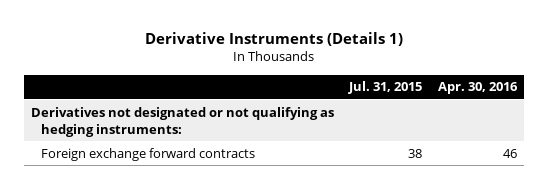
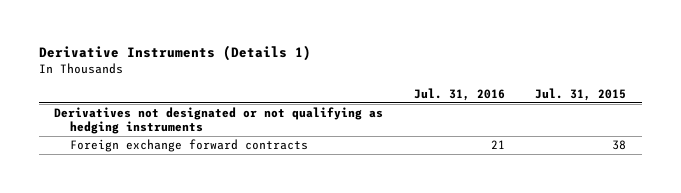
[437,82,518,95] Apr. 30, 2016 -> none
none -> [413,87,505,101] Jul. 31, 2016
[31,106,335,137] Derivatives not designated or not qualifying as hedging instruments: -> [54,106,384,135] Derivatives not designated or not qualifying as hedging instruments

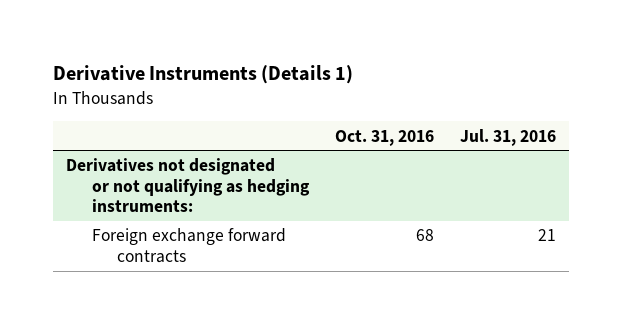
[535,87,627,101] Jul. 31, 2015 -> none
none -> [334,129,434,146] Oct. 31, 2016
[54,106,384,135] Derivatives not designated or not qualifying as hedging instruments -> [66,158,310,213] Derivatives not designated or not qualifying as hedging instruments:

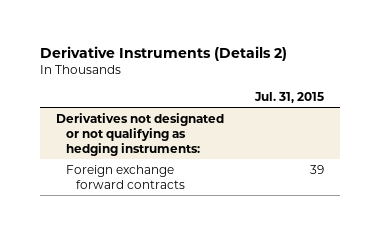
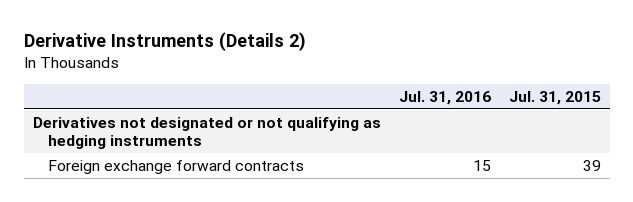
none -> [398,90,491,105] Jul. 31, 2016
[55,112,224,156] Derivatives not designated or not qualifying as hedging instruments: -> [32,116,381,150] Derivatives not designated or not qualifying as hedging instruments

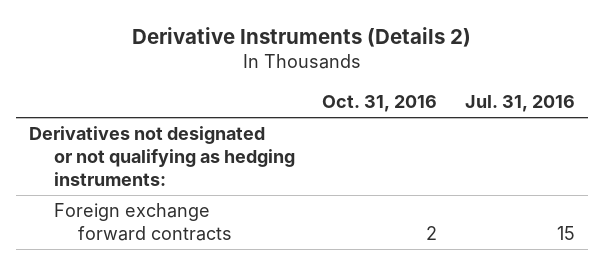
[508,90,601,105] Jul. 31, 2015 -> none
none -> [322,94,438,112] Oct. 31, 2016
[32,116,381,150] Derivatives not designated or not qualifying as hedging instruments -> [29,126,295,186] Derivatives not designated or not qualifying as hedging instruments:

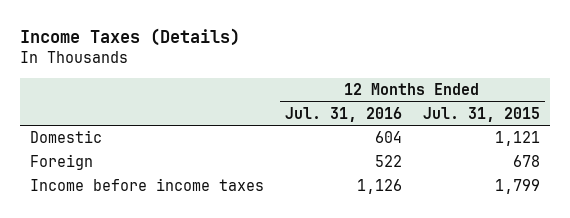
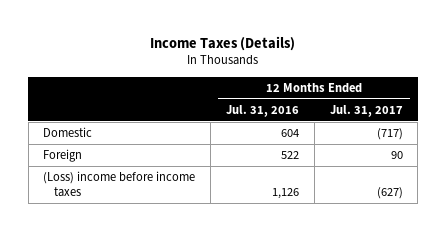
[422,107,540,123] Jul. 31, 2015 -> none
none -> [329,105,403,118] Jul. 31, 2017
[30,178,265,192] Income before income taxes -> [43,171,196,197] (Loss) income before income taxes

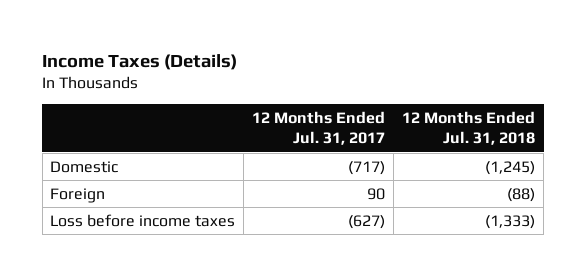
[225,105,299,118] Jul. 31, 2016 -> none
none -> [402,111,536,146] 12 Months Ended Jul. 31, 2018
[43,171,196,197] (Loss) income before income taxes -> [50,213,236,227] Loss before income taxes

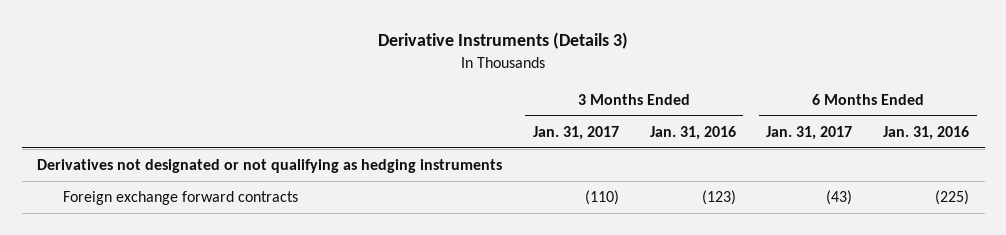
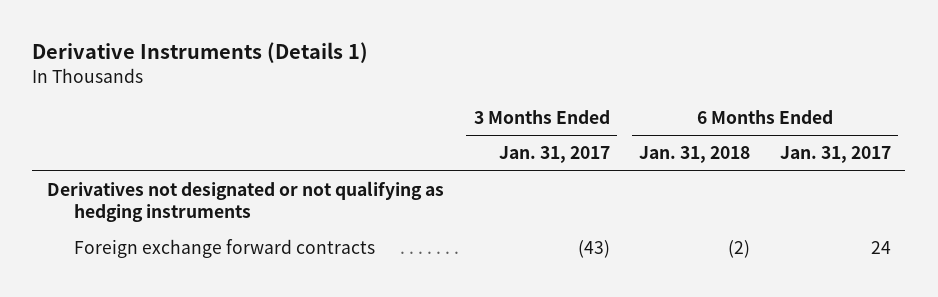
[378,32,629,50] Derivative Instruments (Details 3) -> [32,42,369,64] Derivative Instruments (Details 1)
[649,125,736,140] Jan. 31, 2016 -> none
[883,125,970,140] Jan. 31, 2016 -> none
none -> [639,146,751,164] Jan. 31, 2018
[585,190,620,206] (110) -> [577,240,610,259] (43)
[826,190,853,206] (43) -> [870,241,891,255] 24

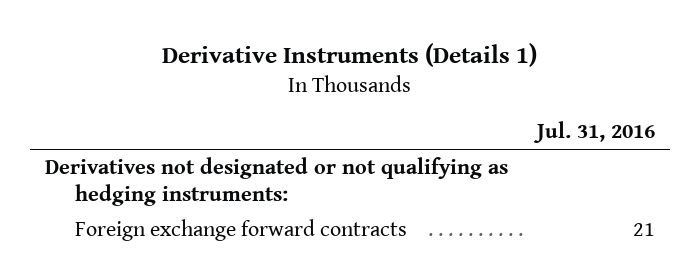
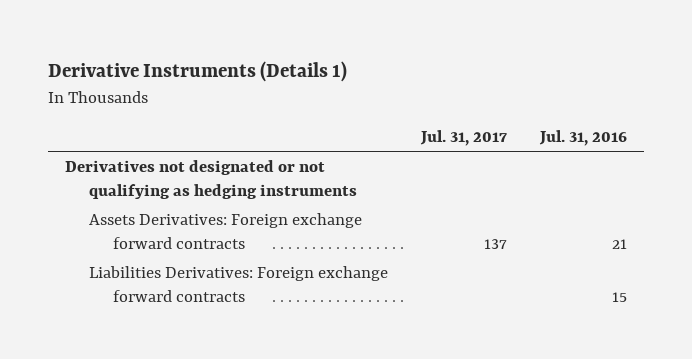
none -> [420,129,508,146] Jul. 31, 2017
[44,157,508,207] Derivatives not designated or not qualifying as hedging instruments: -> [64,160,357,199] Derivatives not designated or not qualifying as hedging instruments
[74,219,407,242] Foreign exchange forward contracts -> [88,213,362,249] Assets Derivatives: Foreign exchange forward contracts
none -> [88,266,388,302] Liabilities Derivatives: Foreign exchange forward contracts

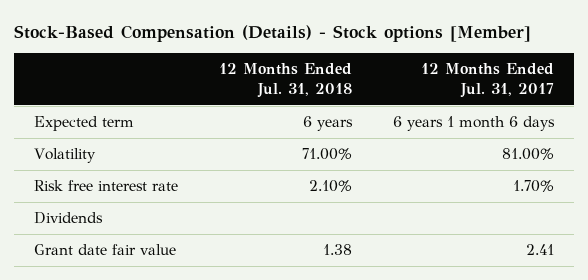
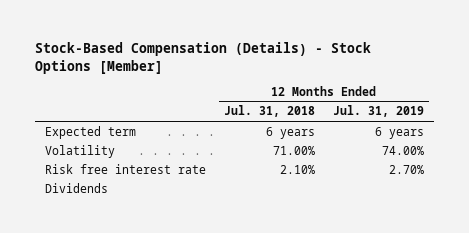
[14,24,532,42] Stock-Based Compensation (Details) - Stock options [Member] -> [35,42,372,74] Stock-Based Compensation (Details) - Stock Options [Member]
[420,63,554,99] 12 Months Ended Jul. 31, 2017 -> none
none -> [333,105,425,118] Jul. 31, 2019
[34,244,177,256] Grant date fair value -> none

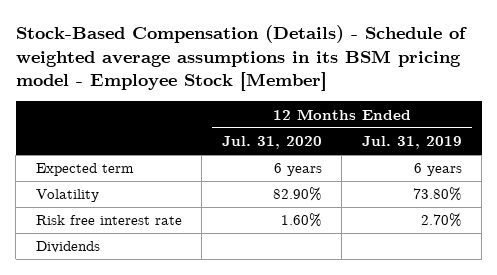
[35,42,372,74] Stock-Based Compensation (Details) - Stock Options [Member] -> [15,25,467,92] Stock-Based Compensation (Details) - Schedule of weighted average assumptions in its BSM pricing model - Employee Stock [Member]
[223,105,315,118] Jul. 31, 2018 -> none
none -> [221,136,322,150] Jul. 31, 2020
[382,145,425,155] 74.00% -> [412,187,462,202] 73.80%

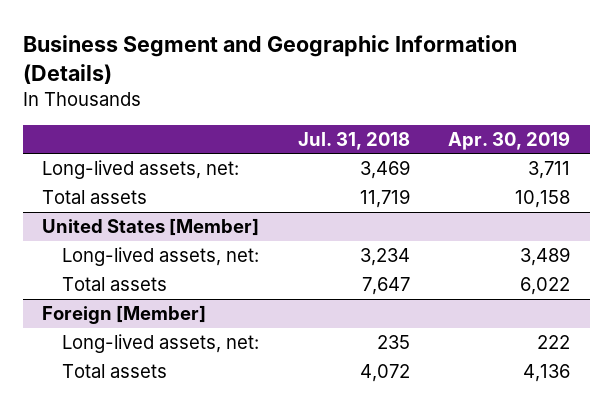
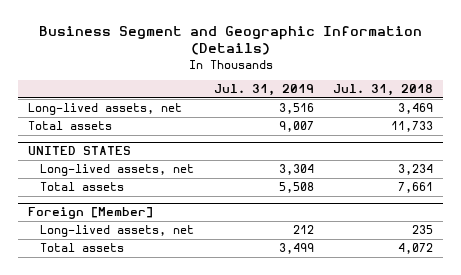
[448,130,571,150] Apr. 30, 2019 -> none
none -> [213,84,314,97] Jul. 31, 2019
[42,160,240,180] Long-lived assets, net: -> [28,103,183,116] Long-lived assets, net
[359,189,410,209] 11,719 -> [391,121,434,133] 11,733
[42,218,260,237] United States [Member] -> [28,146,132,156] UNITED STATES
[61,247,259,267] Long-lived assets, net: -> [40,164,195,177] Long-lived assets, net
[361,277,410,296] 7,647 -> [398,182,434,194] 7,661
[61,334,259,354] Long-lived assets, net: -> [40,225,195,238] Long-lived assets, net

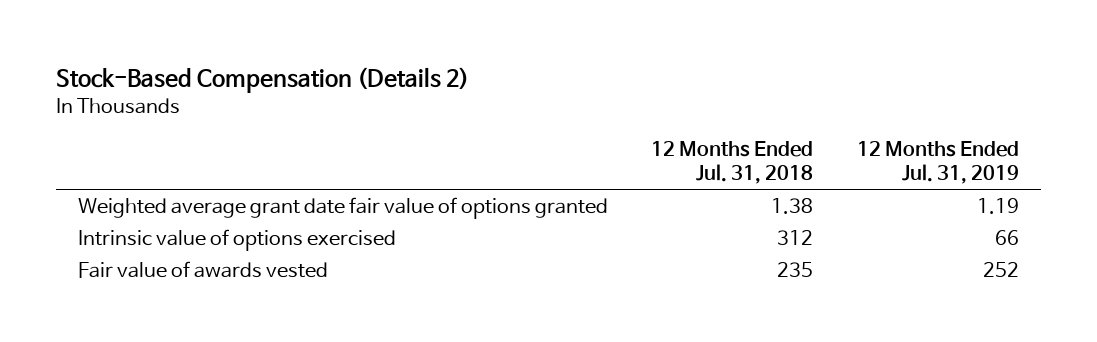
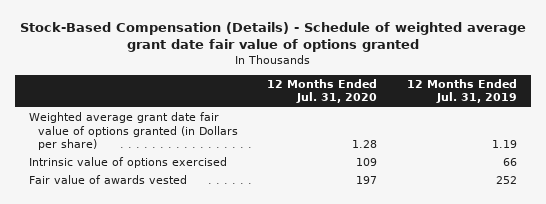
[55,67,469,94] Stock-Based Compensation (Details 2) -> [19,21,526,52] Stock-Based Compensation (Details) - Schedule of weighted average grant date fair value of options granted
[651,140,814,185] 12 Months Ended Jul. 31, 2018 -> none
none -> [267,79,378,104] 12 Months Ended Jul. 31, 2020
[77,197,608,220] Weighted average grant date fair value of options granted -> [29,112,238,150] Weighted average grant date fair value of options granted (in Dollars per share)

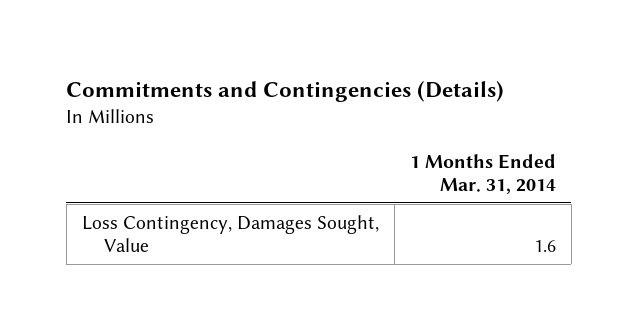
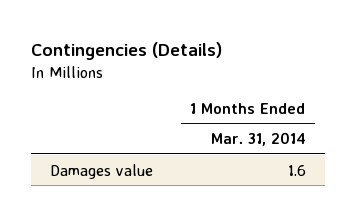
[66,80,505,102] Commitments and Contingencies (Details) -> [30,41,222,60] Contingencies (Details)
[81,214,379,252] Loss Contingency, Damages Sought, Value -> [49,163,153,179] Damages value

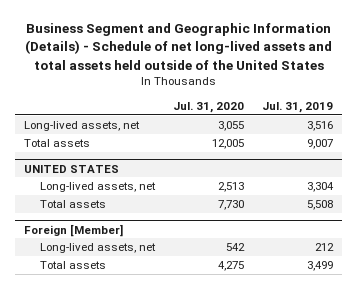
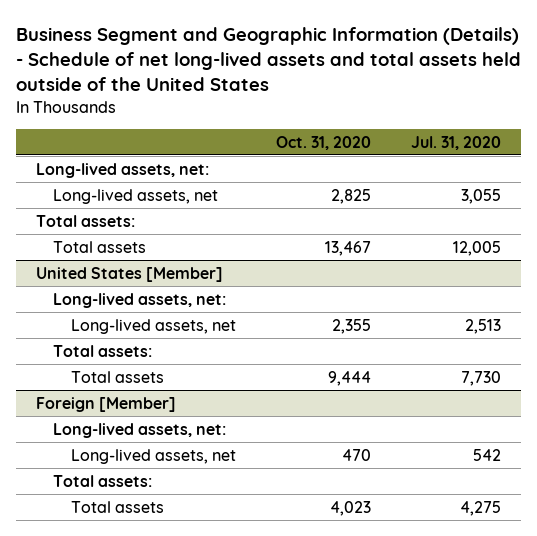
[261,101,333,113] Jul. 31, 2019 -> none
none -> [276,135,372,150] Oct. 31, 2020
none -> [35,162,209,178] Long-lived assets, net:
none -> [35,214,135,227] Total assets:
[24,164,120,173] UNITED STATES -> [35,266,223,282] United States [Member]
none -> [53,292,227,308] Long-lived assets, net:
none -> [53,344,153,357] Total assets:
none -> [53,422,227,438] Long-lived assets, net:
none -> [53,474,153,487] Total assets:

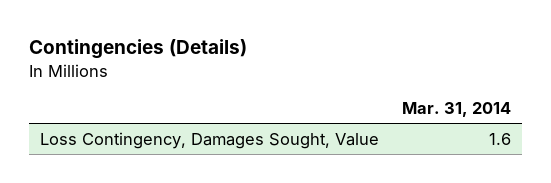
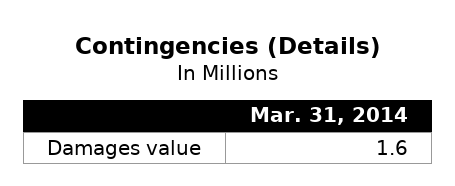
[40,132,380,150] Loss Contingency, Damages Sought, Value -> [47,139,202,159] Damages value

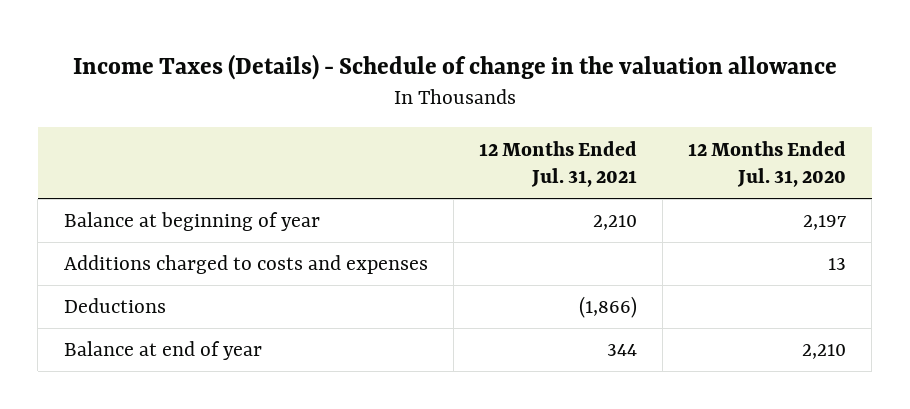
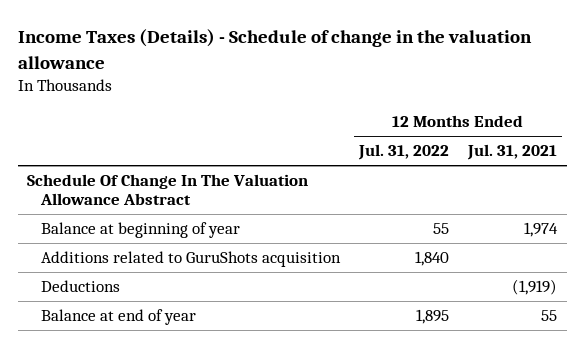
[688,140,847,188] 12 Months Ended Jul. 31, 2020 -> none
none -> [357,144,449,161] Jul. 31, 2022
none -> [27,174,309,206] Schedule Of Change In The Valuation Allowance Abstract
[592,215,637,231] 2,210 -> [524,222,559,238] 1,974
[63,255,428,275] Additions charged to costs and expenses -> [40,251,341,268] Additions related to GuruShots acquisition
[578,296,637,319] (1,866) -> [512,279,558,296] (1,919)
[606,344,637,357] 344 -> [541,310,558,322] 55

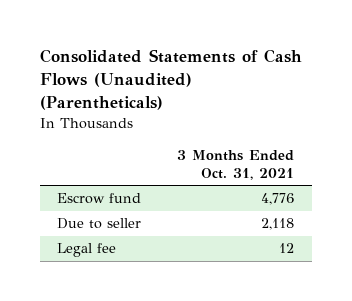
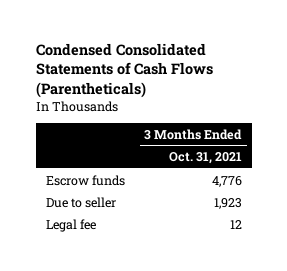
[39,49,302,111] Consolidated Statements of Cash Flows (Unaudited) (Parentheticals) -> [35,43,213,98] Condensed Consolidated Statements of Cash Flows (Parentheticals)
[57,193,142,205] Escrow fund -> [45,174,125,186] Escrow funds
[261,218,295,231] 2,118 -> [213,197,242,209] 1,923

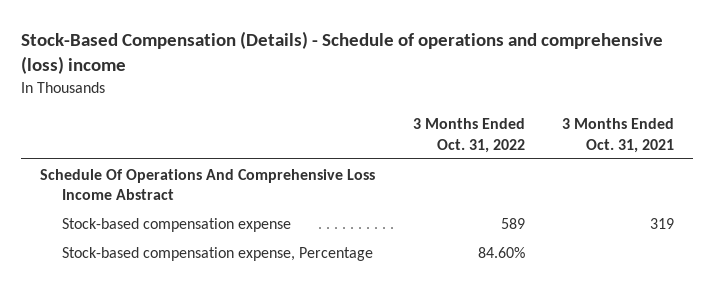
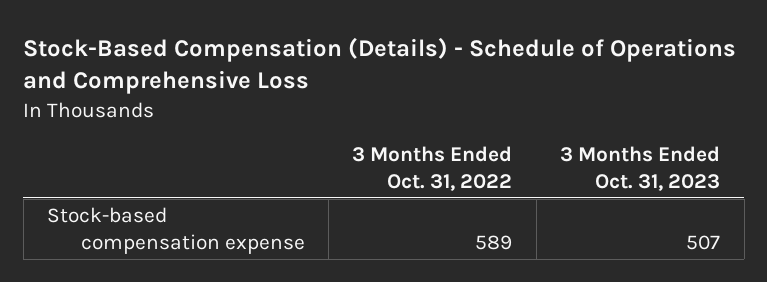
[20,31,663,75] Stock-Based Compensation (Details) - Schedule of operations and comprehensive (loss) income -> [23,36,737,95] Stock-Based Compensation (Details) - Schedule of Operations and Comprehensive Loss
[562,118,675,153] 3 Months Ended Oct. 31, 2021 -> none
none -> [560,145,721,191] 3 Months Ended Oct. 31, 2023
[39,168,375,201] Schedule Of Operations And Comprehensive Loss Income Abstract -> none
[61,246,373,261] Stock-based compensation expense, Percentage -> none

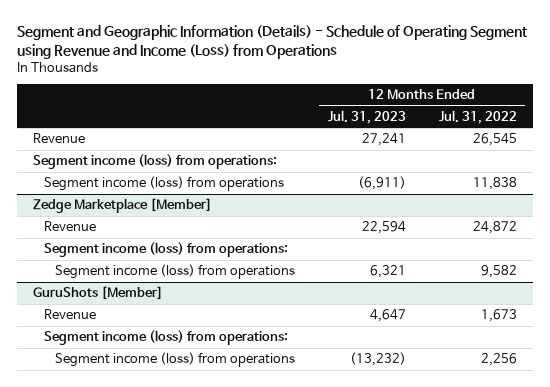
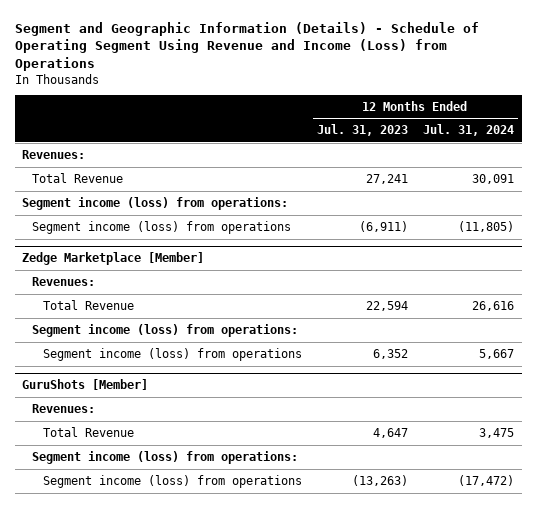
[16,24,527,60] Segment and Geographic Information (Details) - Schedule of Operating Segment using Revenue and Income (Loss) from Operations -> [14,21,479,72] Segment and Geographic Information (Details) - Schedule of Operating Segment Using Revenue and Income (Loss) from Operations
[438,110,517,125] Jul. 31, 2022 -> none
none -> [423,124,515,137] Jul. 31, 2024
none -> [22,149,86,159] Revenues:
[33,133,86,144] Revenue -> [32,172,124,183] Total Revenue
none -> [32,276,96,286] Revenues:
[43,221,96,232] Revenue -> [42,299,134,310] Total Revenue
[369,265,406,279] 6,321 -> [372,348,408,359] 6,352
none -> [32,403,96,413] Revenues:
[43,309,96,320] Revenue -> [42,426,134,437] Total Revenue
[349,352,406,367] (13,232) -> [351,474,408,486] (13,263)

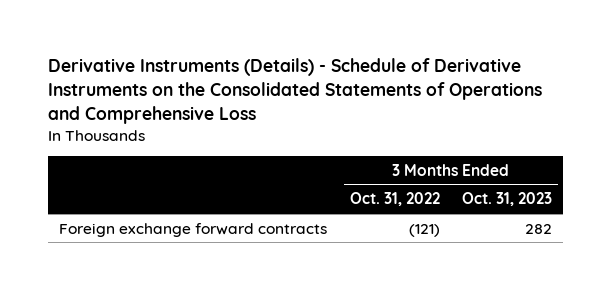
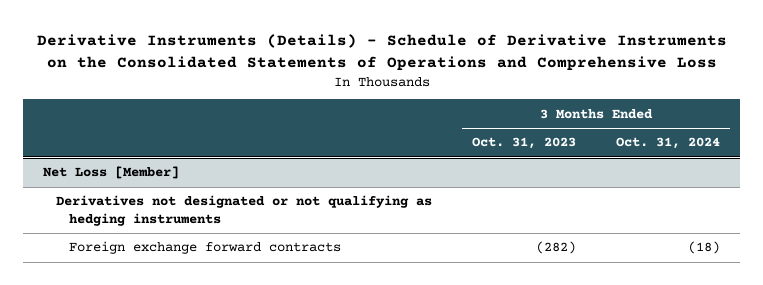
[349,192,440,207] Oct. 31, 2022 -> none
none -> [616,137,721,150] Oct. 31, 2024
none -> [43,166,180,180] Net Loss [Member]
none -> [56,195,433,227] Derivatives not designated or not qualifying as hedging instruments
[525,223,553,234] 282 -> [536,241,577,255] (282)

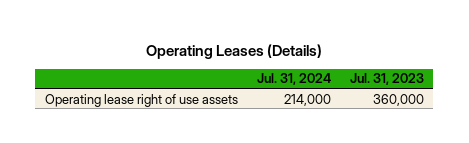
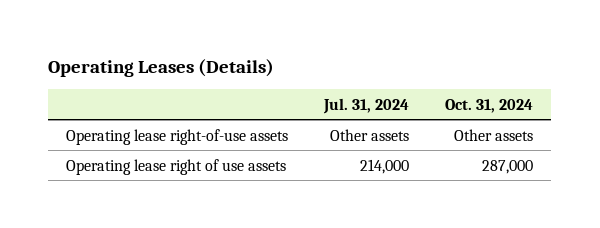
[349,73,424,86] Jul. 31, 2023 -> none
none -> [445,98,534,113] Oct. 31, 2024
none -> [66,128,289,145] Operating lease right-of-use assets

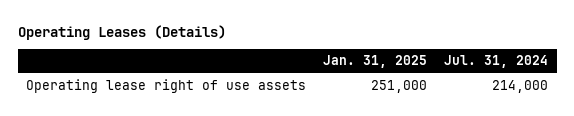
[445,98,534,113] Oct. 31, 2024 -> none
none -> [323,55,428,69] Jan. 31, 2025
[66,128,289,145] Operating lease right-of-use assets -> none

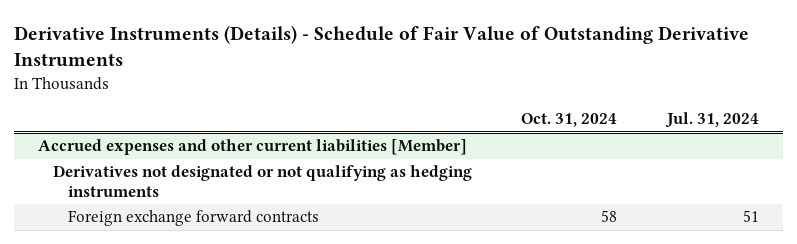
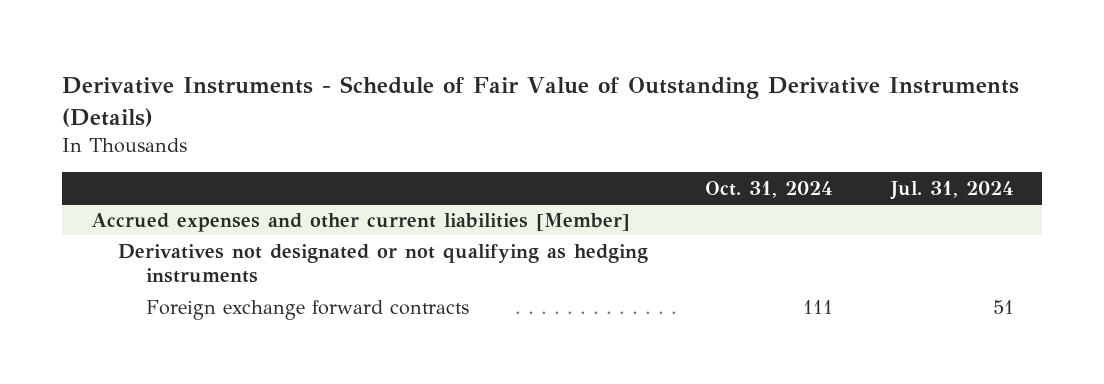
[13,24,749,68] Derivative Instruments (Details) - Schedule of Fair Value of Outstanding Derivative Instruments -> [62,76,1020,127] Derivative Instruments - Schedule of Fair Value of Outstanding Derivative Instruments (Details)
[601,210,618,223] 58 -> [803,299,834,314] 111

